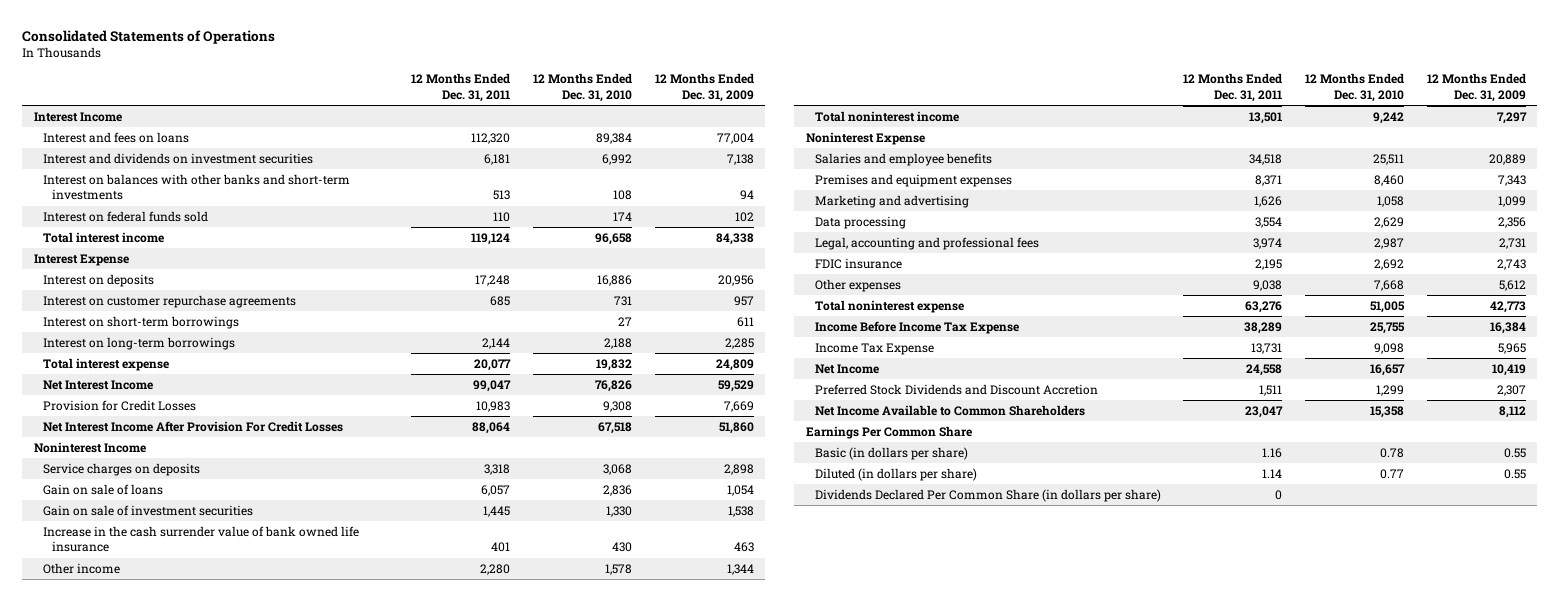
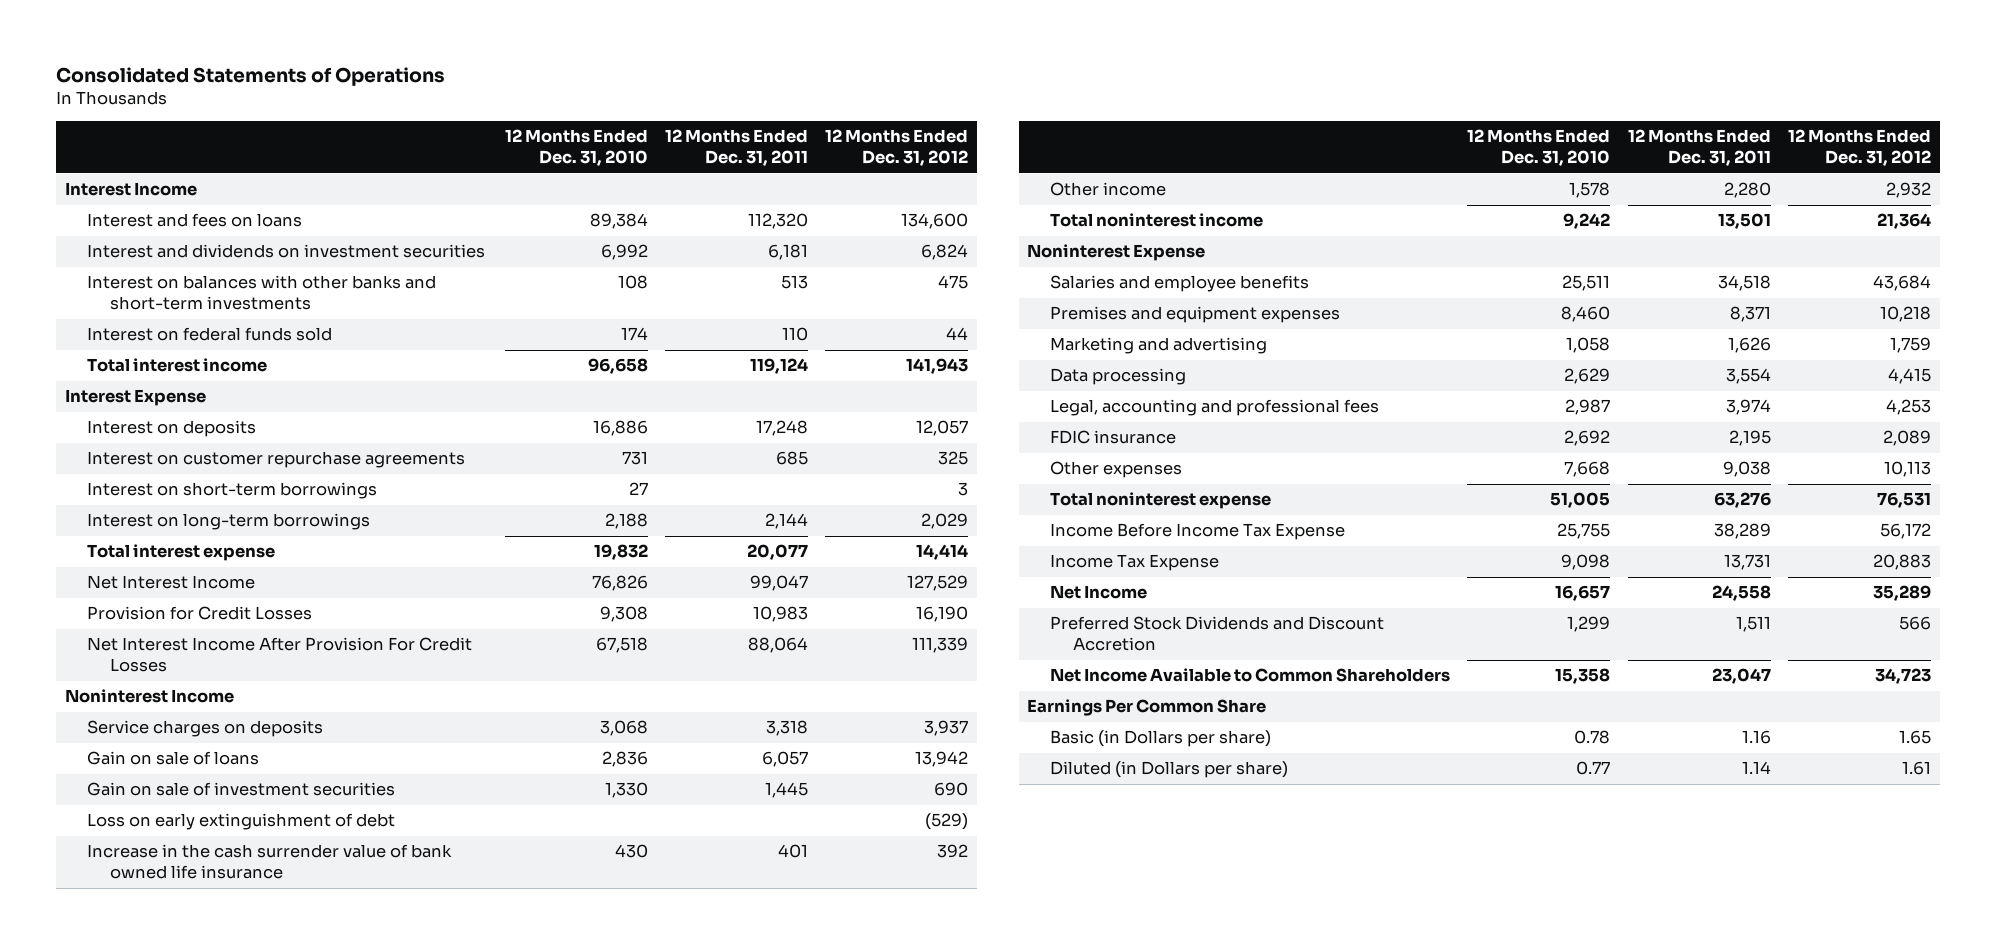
[654,73,754,102] 12 Months Ended Dec. 31, 2009 -> none
none -> [825,129,969,167] 12 Months Ended Dec. 31, 2012
none -> [87,813,396,831] Loss on early extinguishment of debt
[814,488,1161,502] Dividends Declared Per Common Share (in dollars per share) -> none
[814,446,968,460] Basic (in dollars per share) -> [1050,730,1272,748] Basic (in Dollars per share)
[814,467,977,481] Diluted (in dollars per share) -> [1050,761,1289,779] Diluted (in Dollars per share)

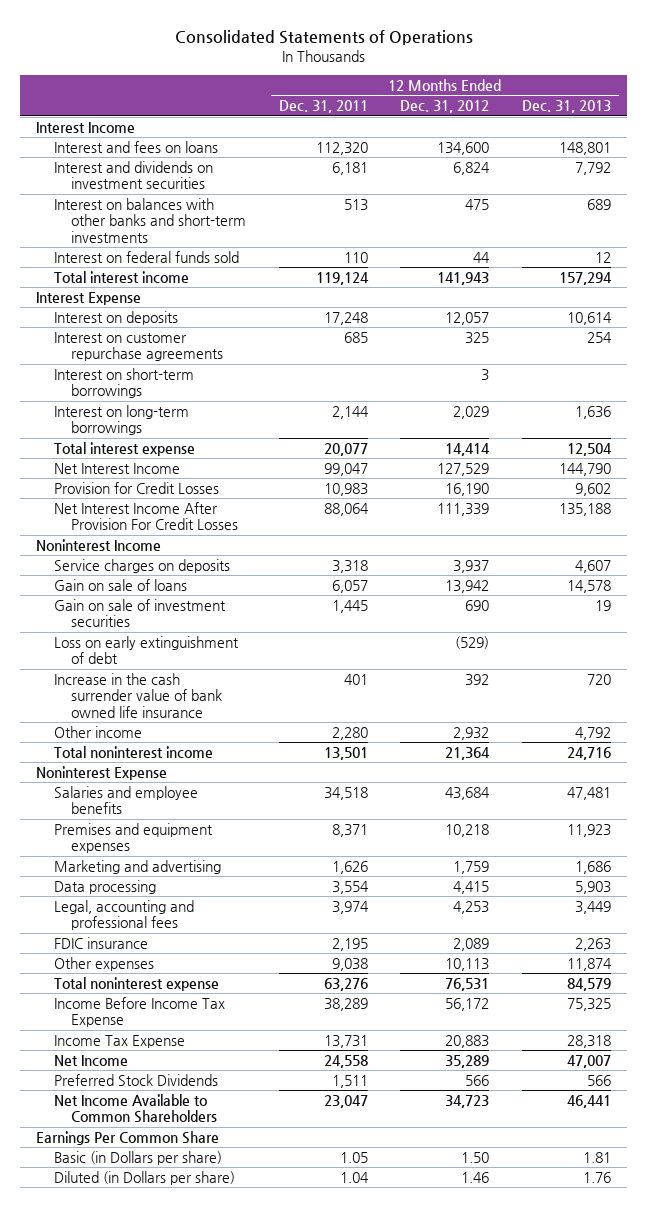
[504,129,648,167] 12 Months Ended Dec. 31, 2010 -> none
none -> [522,100,612,114] Dec. 31, 2013
[1050,616,1385,652] Preferred Stock Dividends and Discount Accretion -> [53,1074,218,1087] Preferred Stock Dividends
[1741,730,1771,745] 1.16 -> [339,1152,368,1164] 1.05
[1899,730,1932,745] 1.65 -> [461,1152,490,1164] 1.50
[1741,761,1771,775] 1.14 -> [339,1172,369,1184] 1.04
[1902,761,1932,776] 1.61 -> [461,1172,490,1184] 1.46

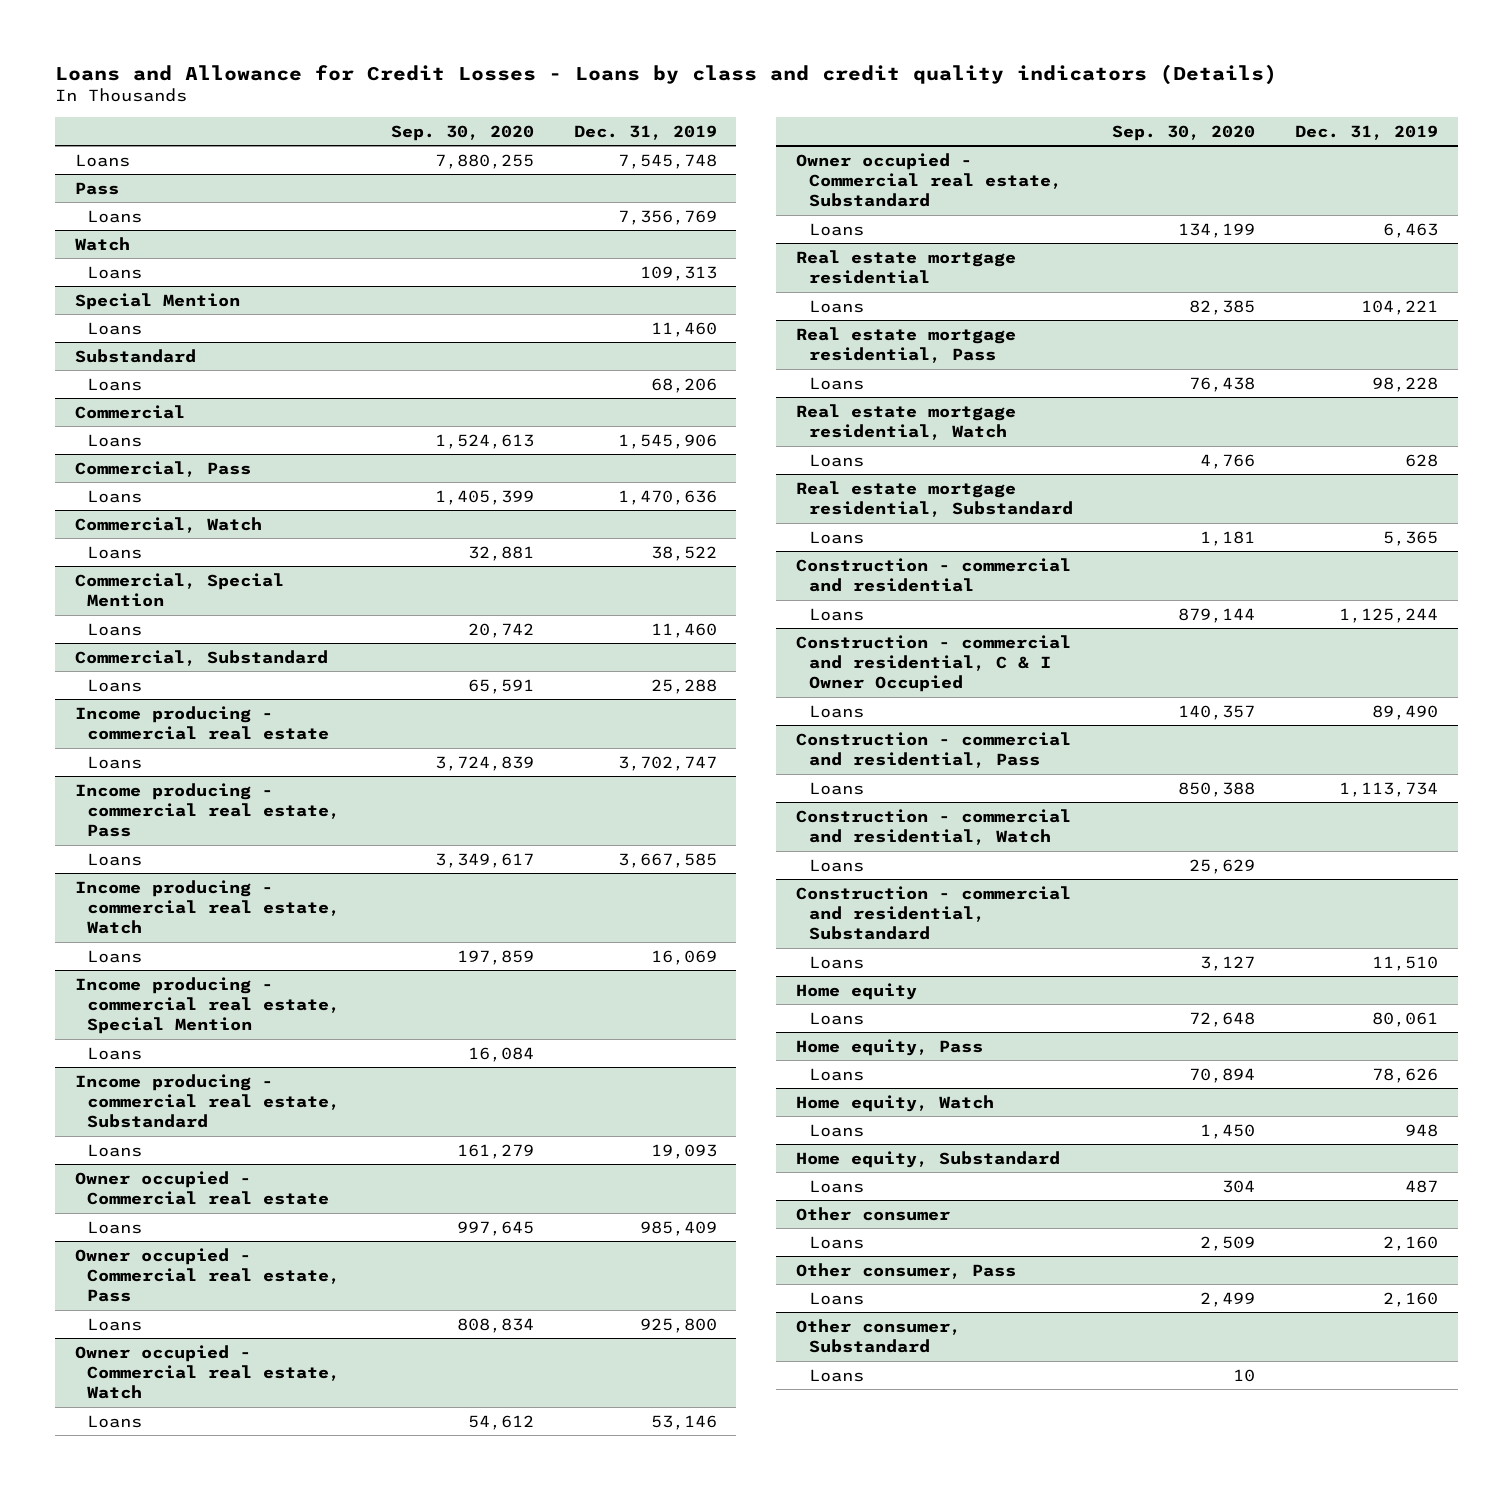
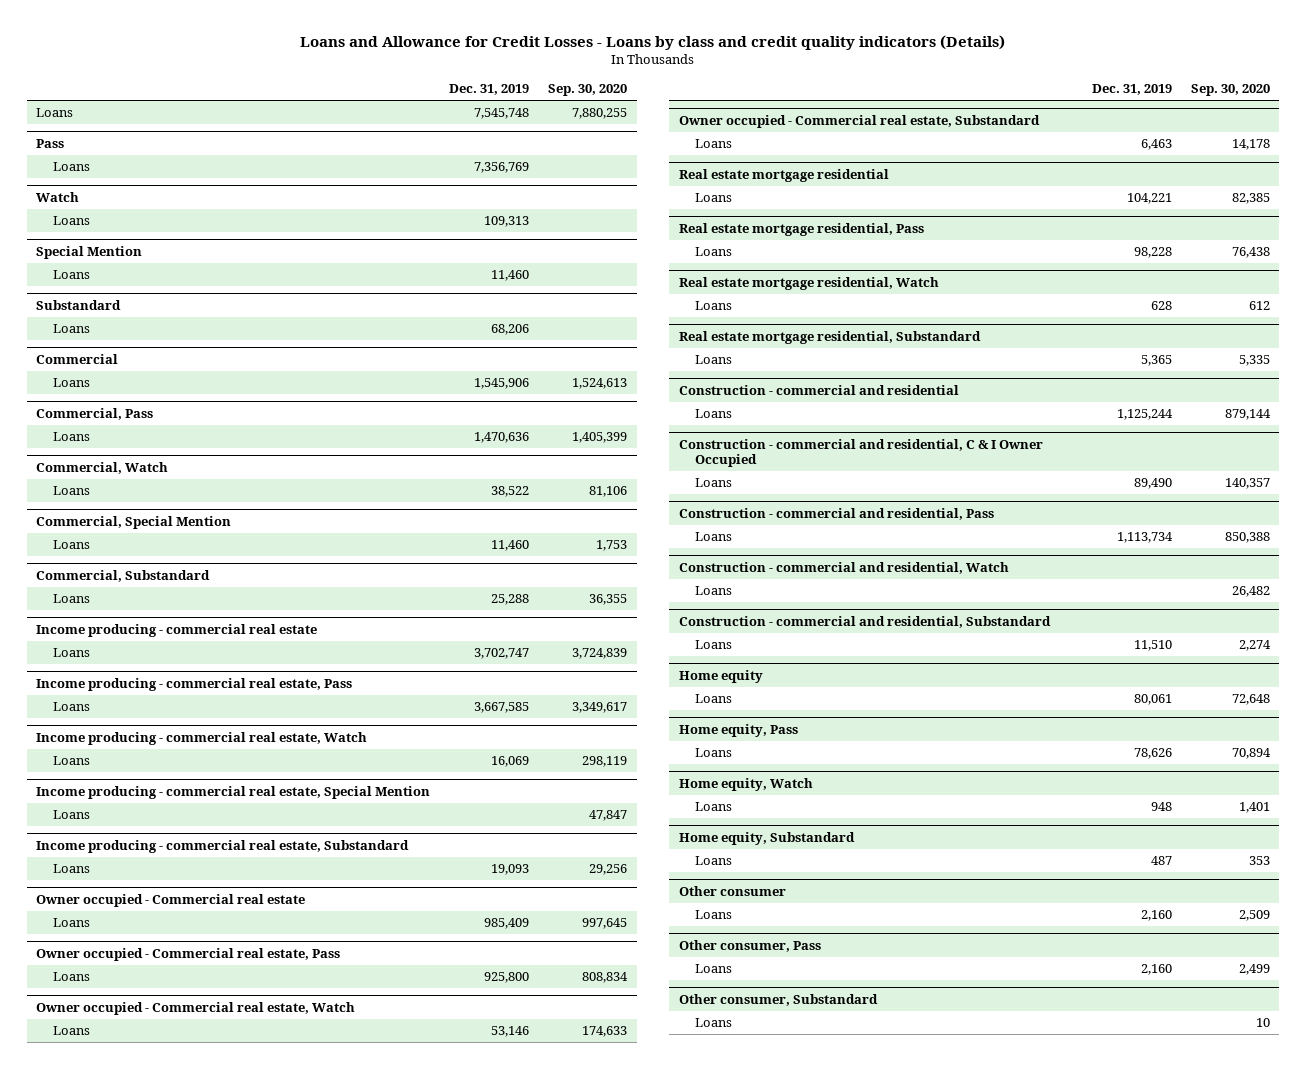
[467,545,534,561] 32,881 -> [589,486,628,498] 81,106
[467,622,534,638] 20,742 -> [596,540,628,552] 1,753
[467,678,534,694] 65,591 -> [589,594,628,606] 36,355
[456,949,534,965] 197,859 -> [582,756,628,768] 298,119
[467,1046,534,1062] 16,084 -> [589,810,628,822] 47,847
[456,1143,534,1159] 161,279 -> [589,864,628,876] 29,256
[467,1414,534,1430] 54,612 -> [582,1026,628,1038] 174,633
[1178,222,1256,238] 134,199 -> [1231,139,1270,151] 14,178
[1200,453,1256,469] 4,766 -> [1248,301,1270,311] 612
[1200,530,1256,546] 1,181 -> [1238,355,1270,367] 5,335
[1189,858,1256,874] 25,629 -> [1231,586,1270,598] 26,482
[1200,955,1256,971] 3,127 -> [1238,640,1271,652] 2,274
[1200,1123,1256,1139] 1,450 -> [1238,802,1270,814] 1,401
[1222,1179,1256,1193] 304 -> [1248,856,1270,866] 353

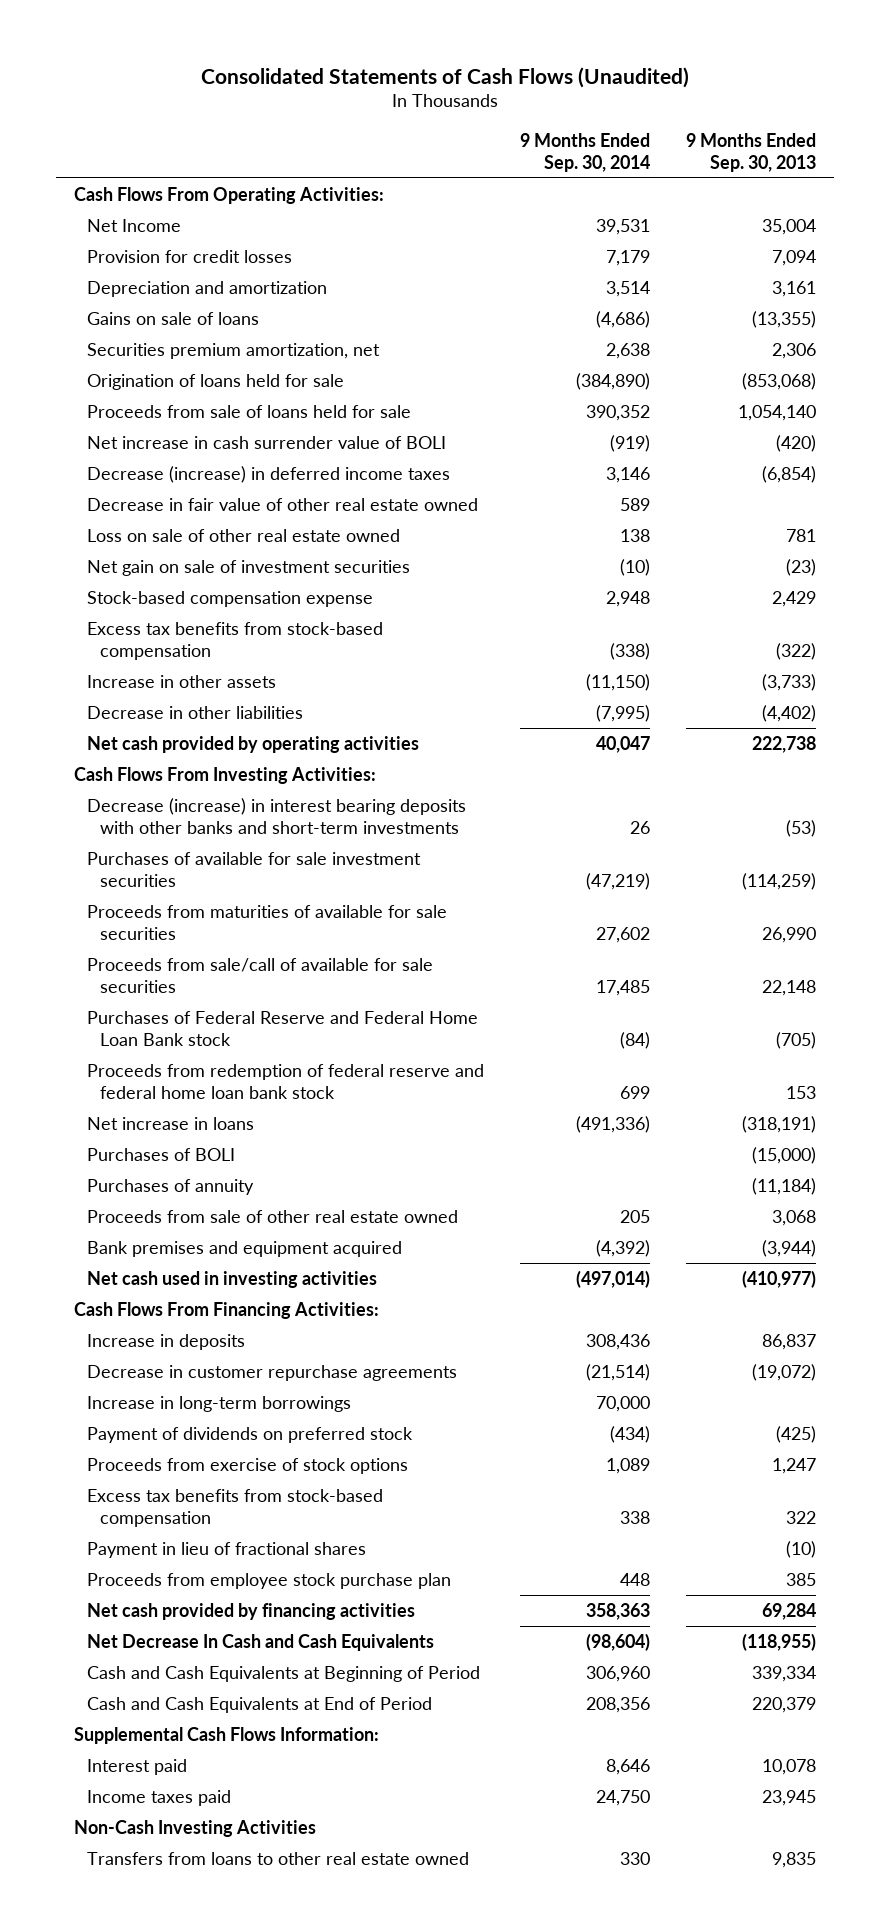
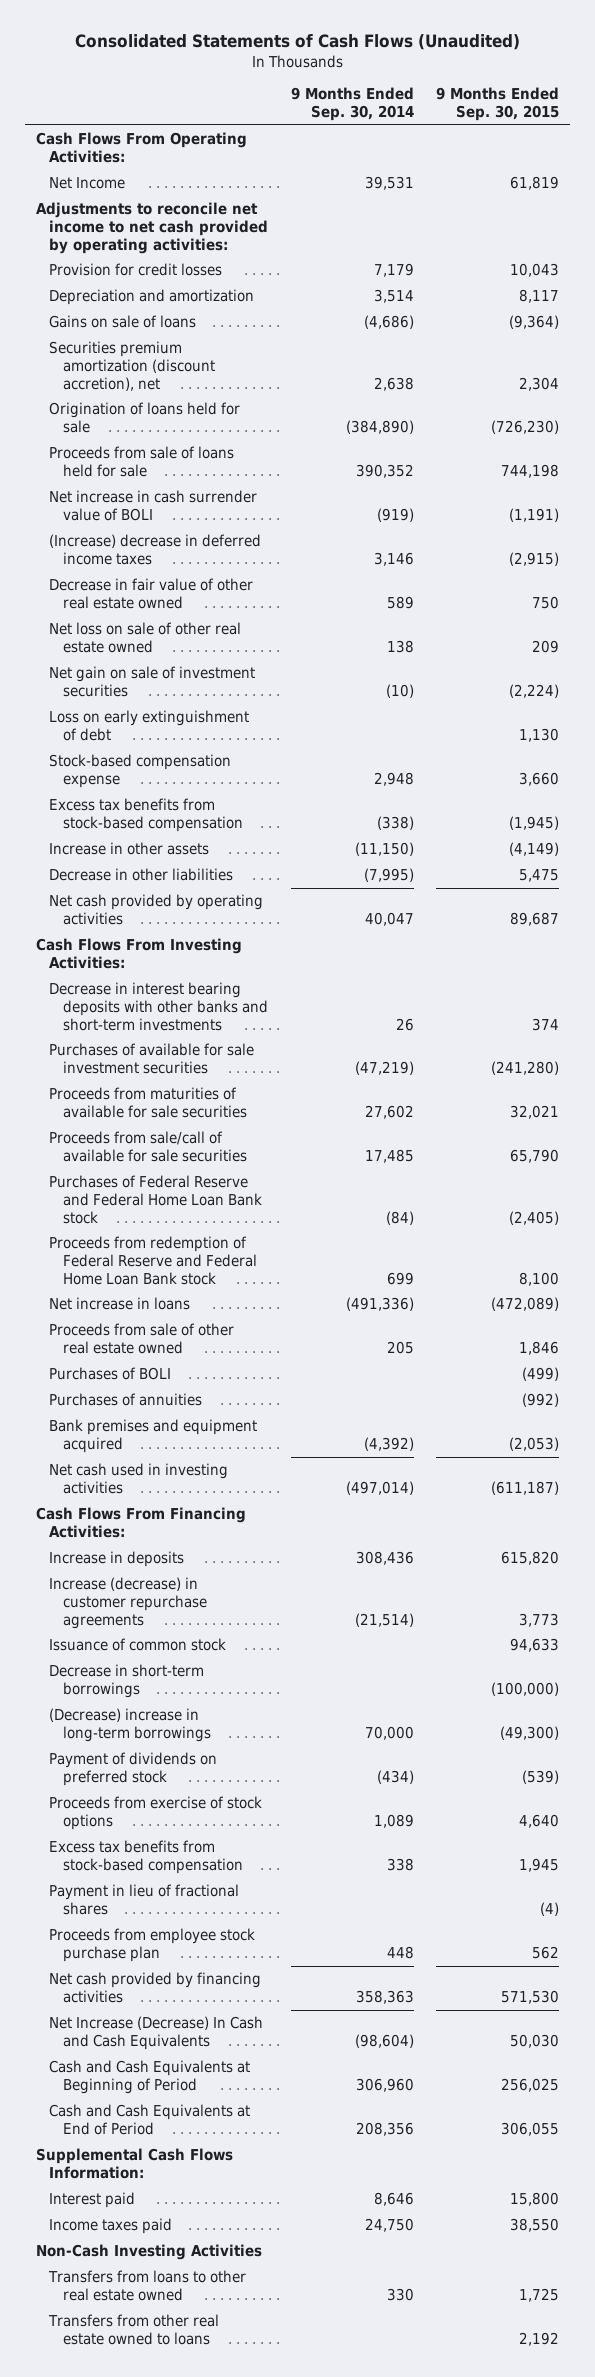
[685,132,816,172] 9 Months Ended Sep. 30, 2013 -> none
none -> [435,87,559,122] 9 Months Ended Sep. 30, 2015
none -> [36,202,269,254] Adjustments to reconcile net income to net cash provided by operating activities:
[87,342,381,359] Securities premium amortization, net -> [49,341,215,391] Securities premium amortization (discount accretion), net
[87,465,451,483] Decrease (increase) in deferred income taxes -> [49,534,262,565] (Increase) decrease in deferred income taxes
[87,528,401,542] Loss on sale of other real estate owned -> [49,622,242,653] Net loss on sale of other real estate owned
none -> [49,710,250,741] Loss on early extinguishment of debt
[87,797,467,834] Decrease (increase) in interest bearing deposits with other banks and short-term investments -> [49,982,268,1031] Decrease in interest bearing deposits with other banks and short-term investments
[87,1063,485,1099] Proceeds from redemption of federal reserve and federal home loan bank stock -> [49,1236,257,1285] Proceeds from redemption of Federal Reserve and Federal Home Loan Bank stock
[87,1178,255,1195] Purchases of annuity -> none
[87,1147,236,1161] Purchases of BOLI -> [49,1367,172,1381] Purchases of BOLI
none -> [49,1393,203,1407] Purchases of annuities
[87,1364,458,1381] Decrease in customer repurchase agreements -> [49,1577,207,1629] Increase (decrease) in customer repurchase agreements
none -> [49,1638,227,1652] Issuance of common stock
none -> [49,1664,205,1698] Decrease in short-term borrowings
[87,1395,352,1412] Increase in long-term borrowings -> [49,1708,211,1742] (Decrease) increase in long-term borrowings
[87,1633,435,1651] Net Decrease In Cash and Cash Equivalents -> [49,2016,264,2050] Net Increase (Decrease) In Cash and Cash Equivalents
none -> [48,2314,220,2345] Transfers from other real estate owned to loans

